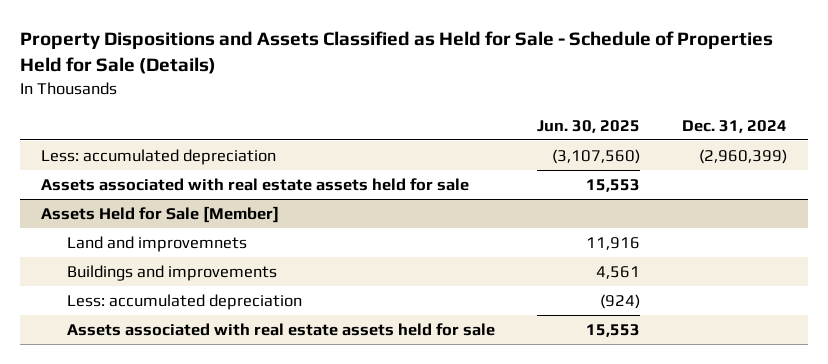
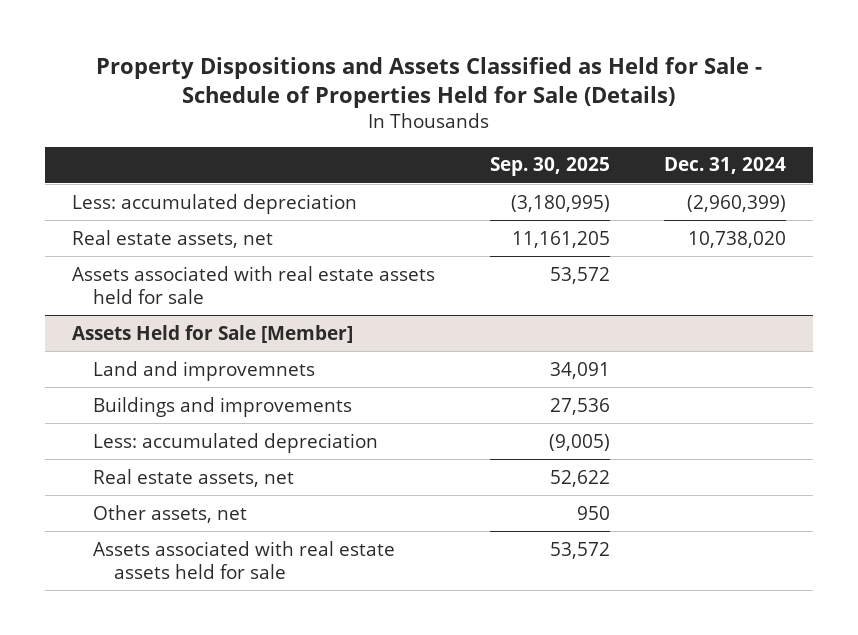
[537,119,641,133] Jun. 30, 2025 -> none
none -> [489,157,610,177] Sep. 30, 2025
none -> [72,229,274,248] Real estate assets, net
none -> [93,468,295,487] Real estate assets, net
none -> [93,504,248,523] Other assets, net

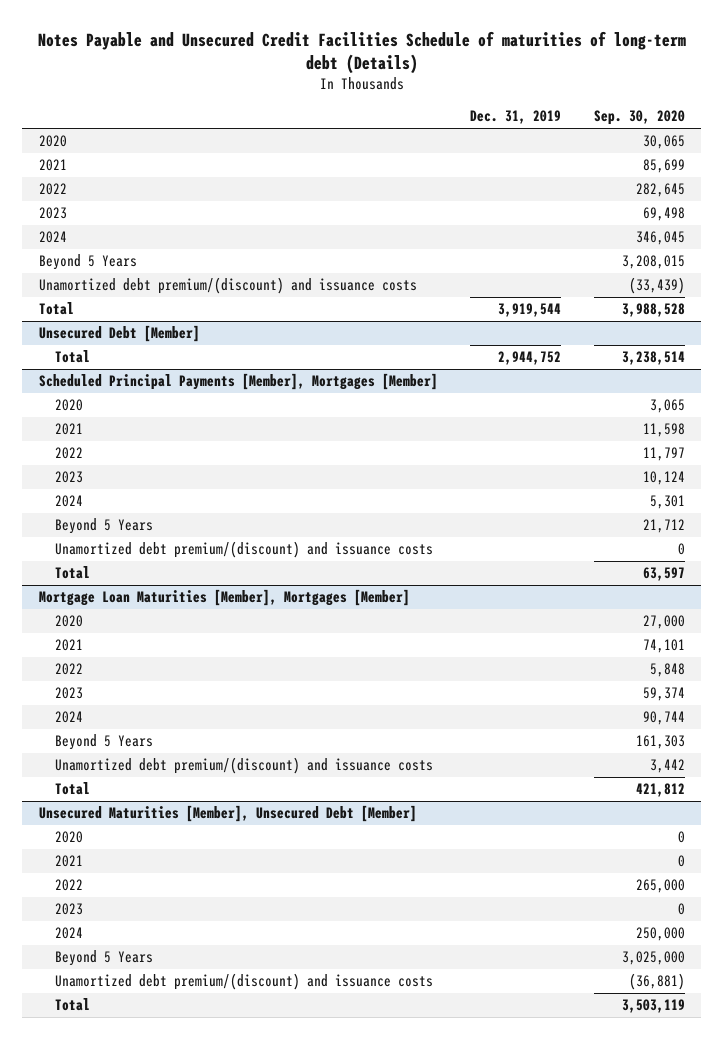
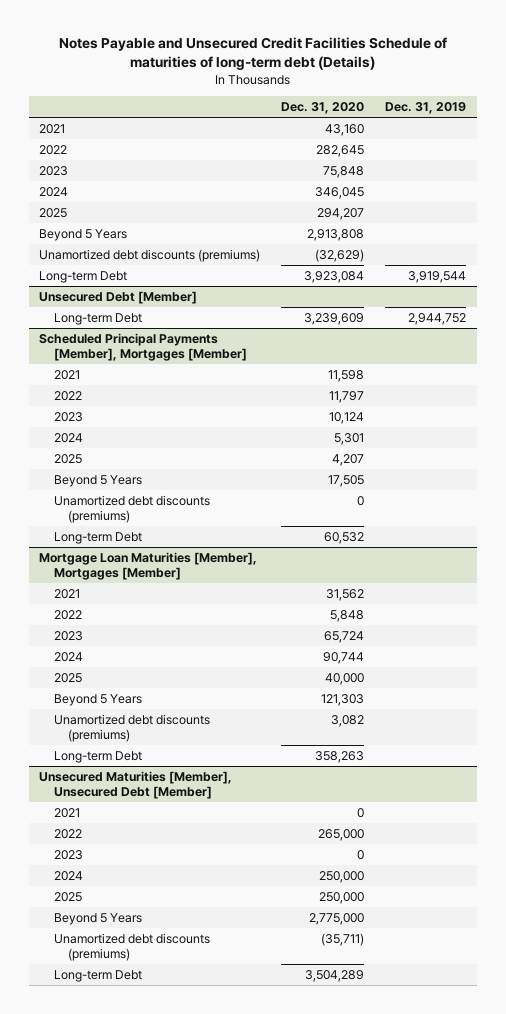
[593,110,685,126] Sep. 30, 2020 -> none
none -> [281,102,365,115] Dec. 31, 2020
[38,135,67,148] 2020 -> none
none -> [39,207,68,218] 2025
[38,277,417,295] Unamortized debt premium/(discount) and issuance costs -> [39,248,261,262] Unamortized debt discounts (premiums)
[38,302,74,316] Total -> [39,270,128,283] Long-term Debt
[55,350,91,364] Total -> [53,312,142,325] Long-term Debt
[55,399,84,412] 2020 -> none
none -> [53,453,82,464] 2025
[55,541,434,559] Unamortized debt premium/(discount) and issuance costs -> [53,494,210,523] Unamortized debt discounts (premiums)
[55,566,91,580] Total -> [53,531,142,544] Long-term Debt
[55,615,84,628] 2020 -> none
none -> [53,672,82,683] 2025
[55,757,434,775] Unamortized debt premium/(discount) and issuance costs -> [53,713,210,742] Unamortized debt discounts (premiums)
[55,782,91,796] Total -> [53,750,142,763] Long-term Debt
[55,831,84,844] 2020 -> none
none -> [53,891,82,902] 2025
[55,973,434,991] Unamortized debt premium/(discount) and issuance costs -> [53,932,210,961] Unamortized debt discounts (premiums)
[55,998,91,1012] Total -> [53,969,142,982] Long-term Debt

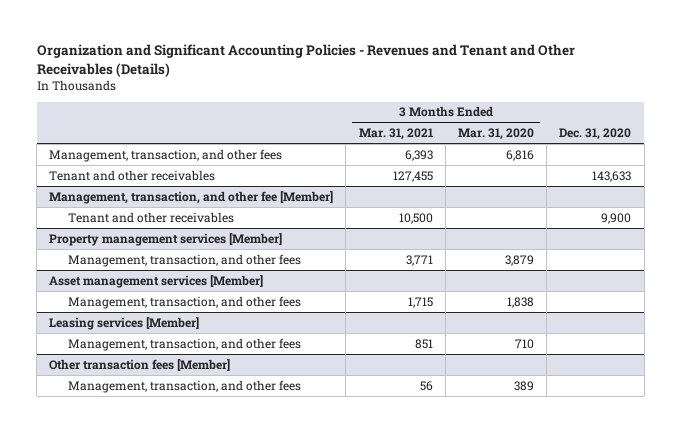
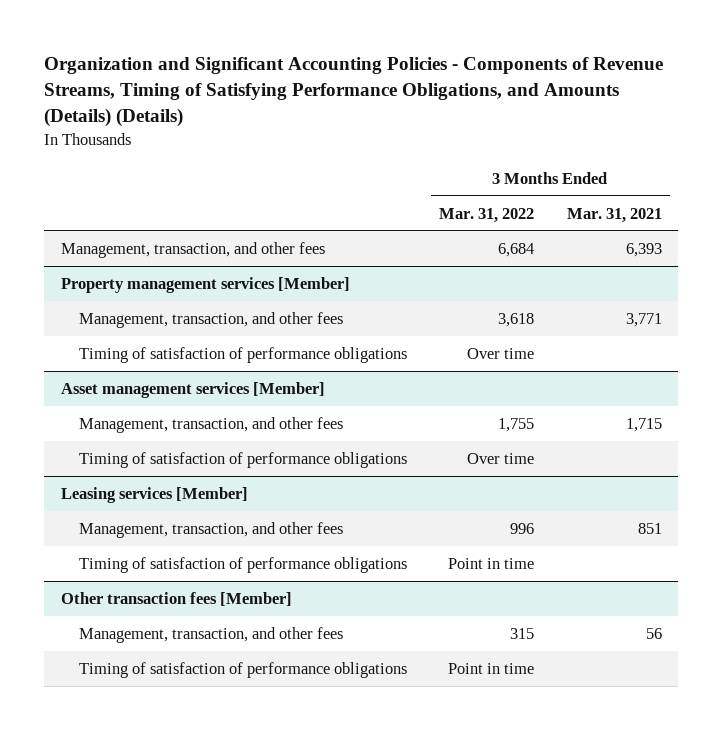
[36,44,575,77] Organization and Significant Accounting Policies - Revenues and Tenant and Other Receivables (Details) -> [44,57,664,128] Organization and Significant Accounting Policies - Components of Revenue Streams, Timing of Satisfying Performance Obligations, and Amounts (Details) (Details)
[457,128,534,141] Mar. 31, 2020 -> none
[559,128,632,141] Dec. 31, 2020 -> none
none -> [439,207,535,223] Mar. 31, 2022
[49,169,216,181] Tenant and other receivables -> none
[49,190,334,204] Management, transaction, and other fee [Member] -> none
[67,211,234,223] Tenant and other receivables -> none
none -> [78,346,407,363] Timing of satisfaction of performance obligations
none -> [78,451,407,468] Timing of satisfaction of performance obligations
none -> [78,556,407,573] Timing of satisfaction of performance obligations
none -> [78,661,407,678] Timing of satisfaction of performance obligations

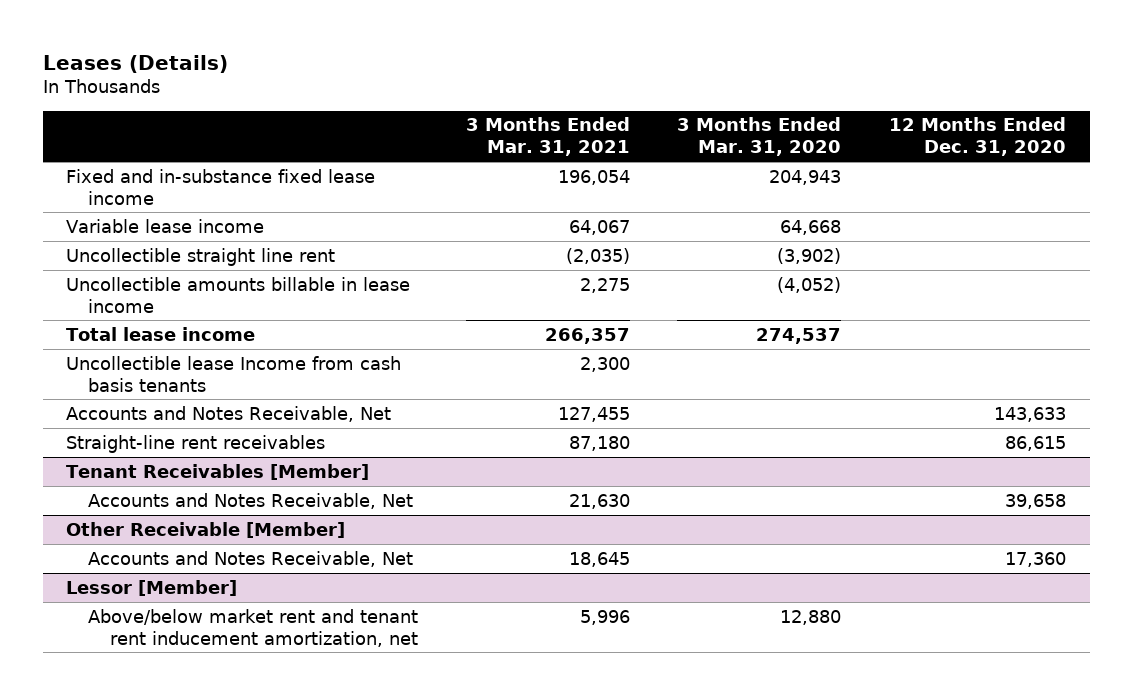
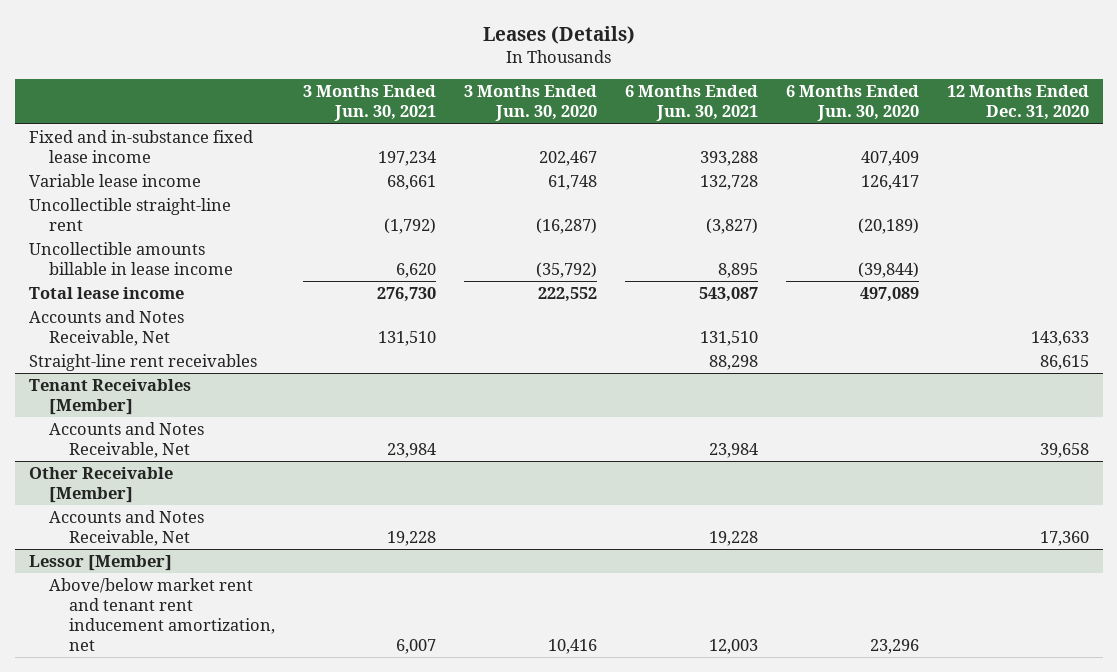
[465,117,630,157] 3 Months Ended Mar. 31, 2021 -> none
[677,117,842,157] 3 Months Ended Mar. 31, 2020 -> none
none -> [303,85,437,122] 3 Months Ended Jun. 30, 2021
none -> [464,85,598,122] 3 Months Ended Jun. 30, 2020
none -> [624,85,758,122] 6 Months Ended Jun. 30, 2021
none -> [785,85,919,122] 6 Months Ended Jun. 30, 2020
[66,247,336,266] Uncollectible straight line rent -> [28,198,231,231] Uncollectible straight-line rent
[66,355,402,392] Uncollectible lease Income from cash basis tenants -> none

